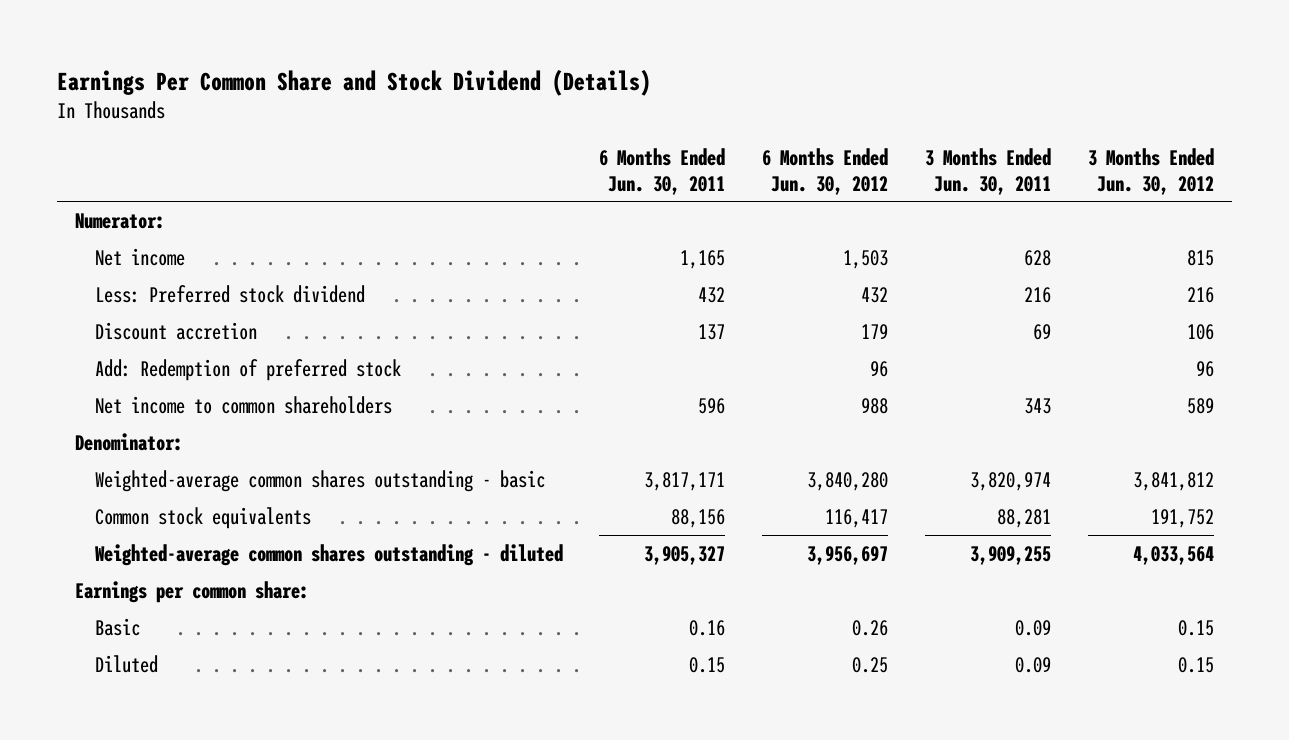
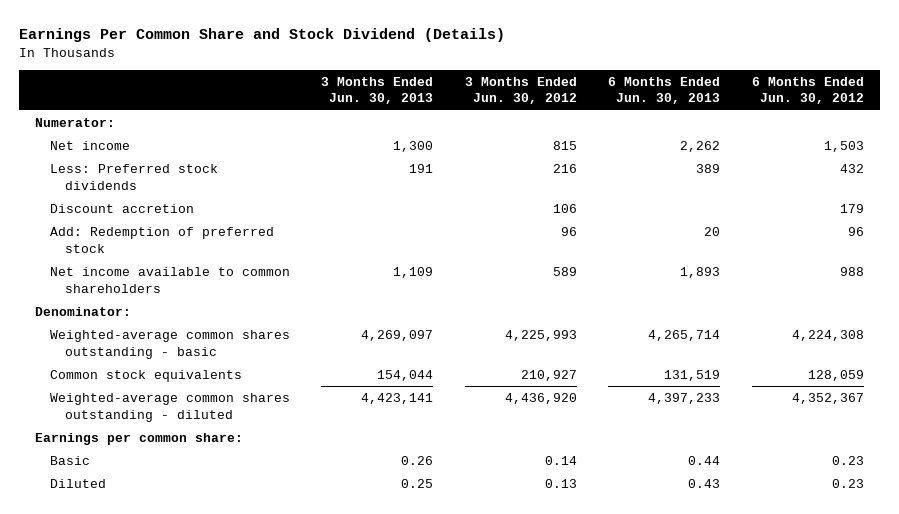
[599,148,726,195] 6 Months Ended Jun. 30, 2011 -> none
[924,148,1051,195] 3 Months Ended Jun. 30, 2011 -> none
none -> [321,76,434,105] 3 Months Ended Jun. 30, 2013
none -> [608,76,721,105] 6 Months Ended Jun. 30, 2013
[94,284,365,303] Less: Preferred stock dividend -> [49,163,218,190] Less: Preferred stock dividends
[94,395,392,414] Net income to common shareholders -> [49,266,290,293] Net income available to common shareholders
[807,471,889,491] 3,840,280 -> [791,329,864,341] 4,224,308
[1132,471,1214,491] 3,841,812 -> [504,329,577,341] 4,225,993
[825,508,889,528] 116,417 -> [807,369,864,381] 128,059
[1150,508,1214,528] 191,752 -> [520,369,577,381] 210,927
[807,545,889,565] 3,956,697 -> [791,392,864,404] 4,352,367
[1132,545,1214,565] 4,033,564 -> [504,392,577,404] 4,436,920
[852,619,889,636] 0.26 -> [831,455,864,465] 0.23
[1177,619,1214,636] 0.15 -> [544,455,577,465] 0.14
[852,656,889,673] 0.25 -> [831,478,864,488] 0.23
[1177,656,1214,673] 0.15 -> [544,478,577,488] 0.13

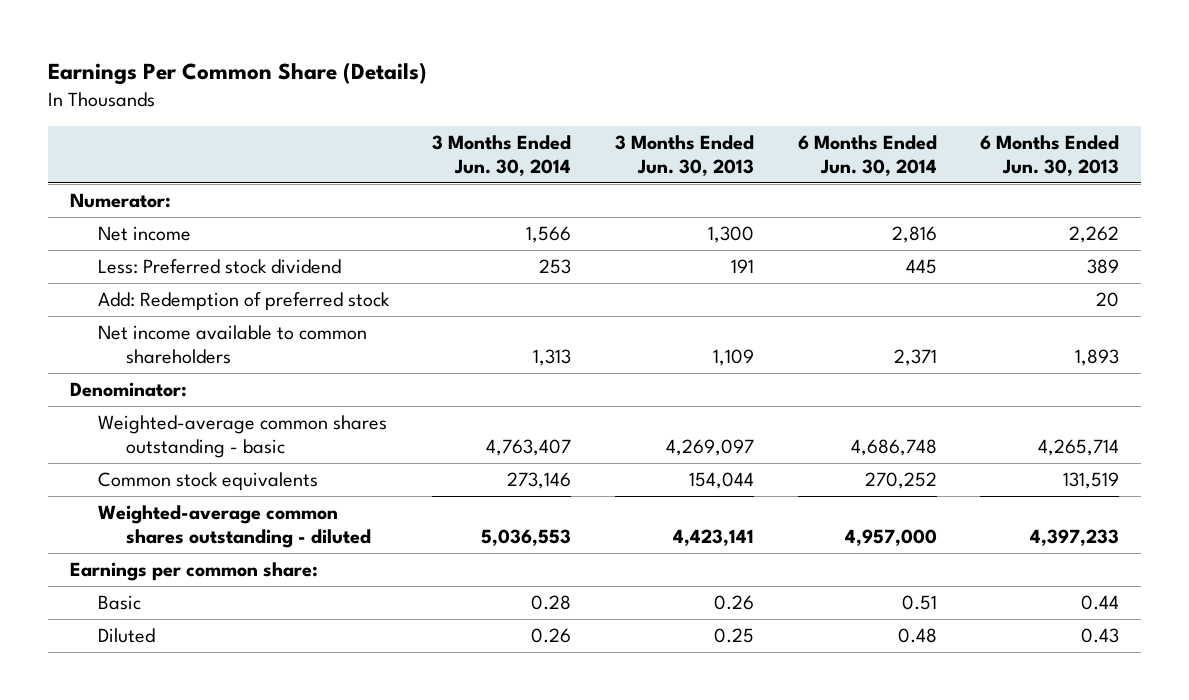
[19,28,506,43] Earnings Per Common Share and Stock Dividend (Details) -> [48,62,428,86] Earnings Per Common Share (Details)
[464,76,577,105] 3 Months Ended Jun. 30, 2012 -> none
[751,76,864,105] 6 Months Ended Jun. 30, 2012 -> none
none -> [432,134,572,176] 3 Months Ended Jun. 30, 2014
none -> [797,134,937,176] 6 Months Ended Jun. 30, 2014
[49,203,194,213] Discount accretion -> none
[49,163,218,190] Less: Preferred stock dividends -> [97,258,341,274] Less: Preferred stock dividend

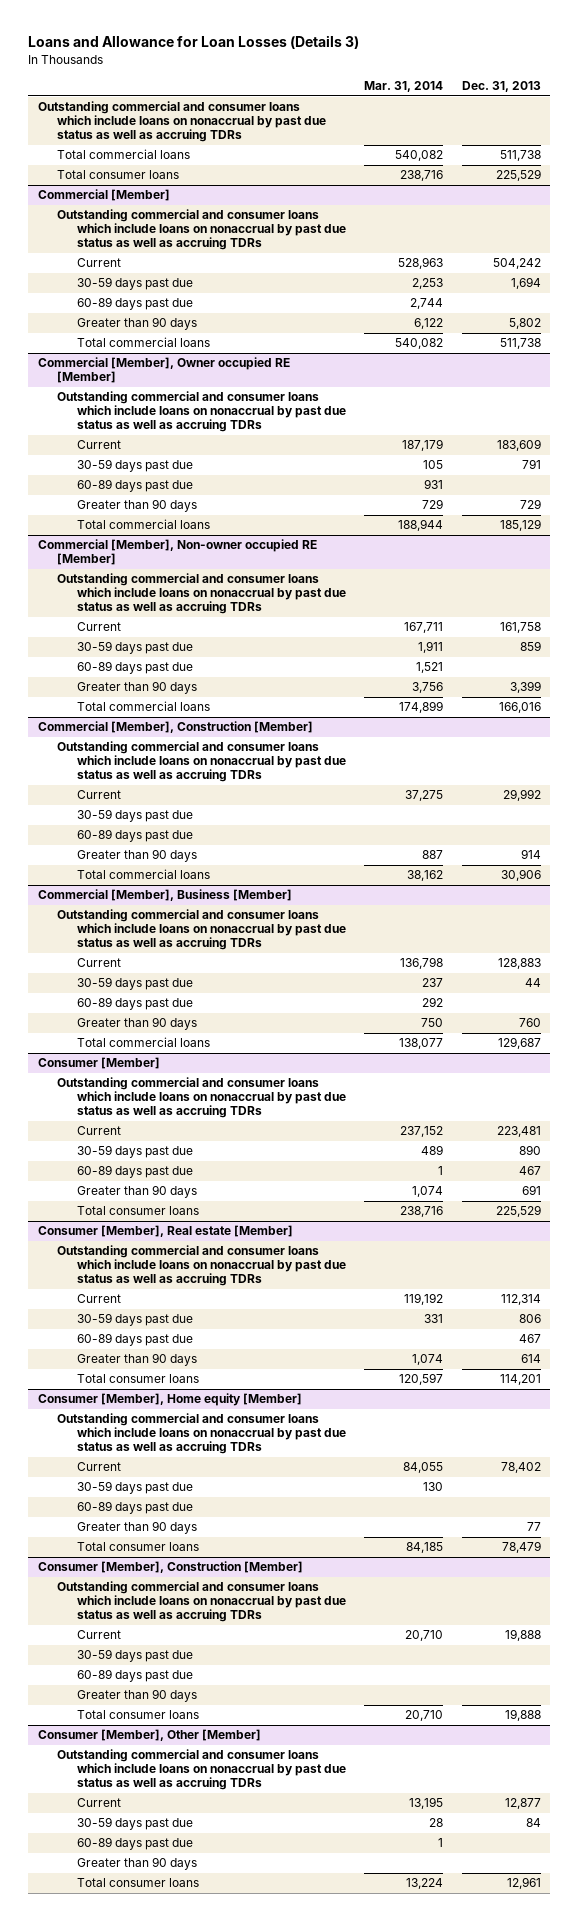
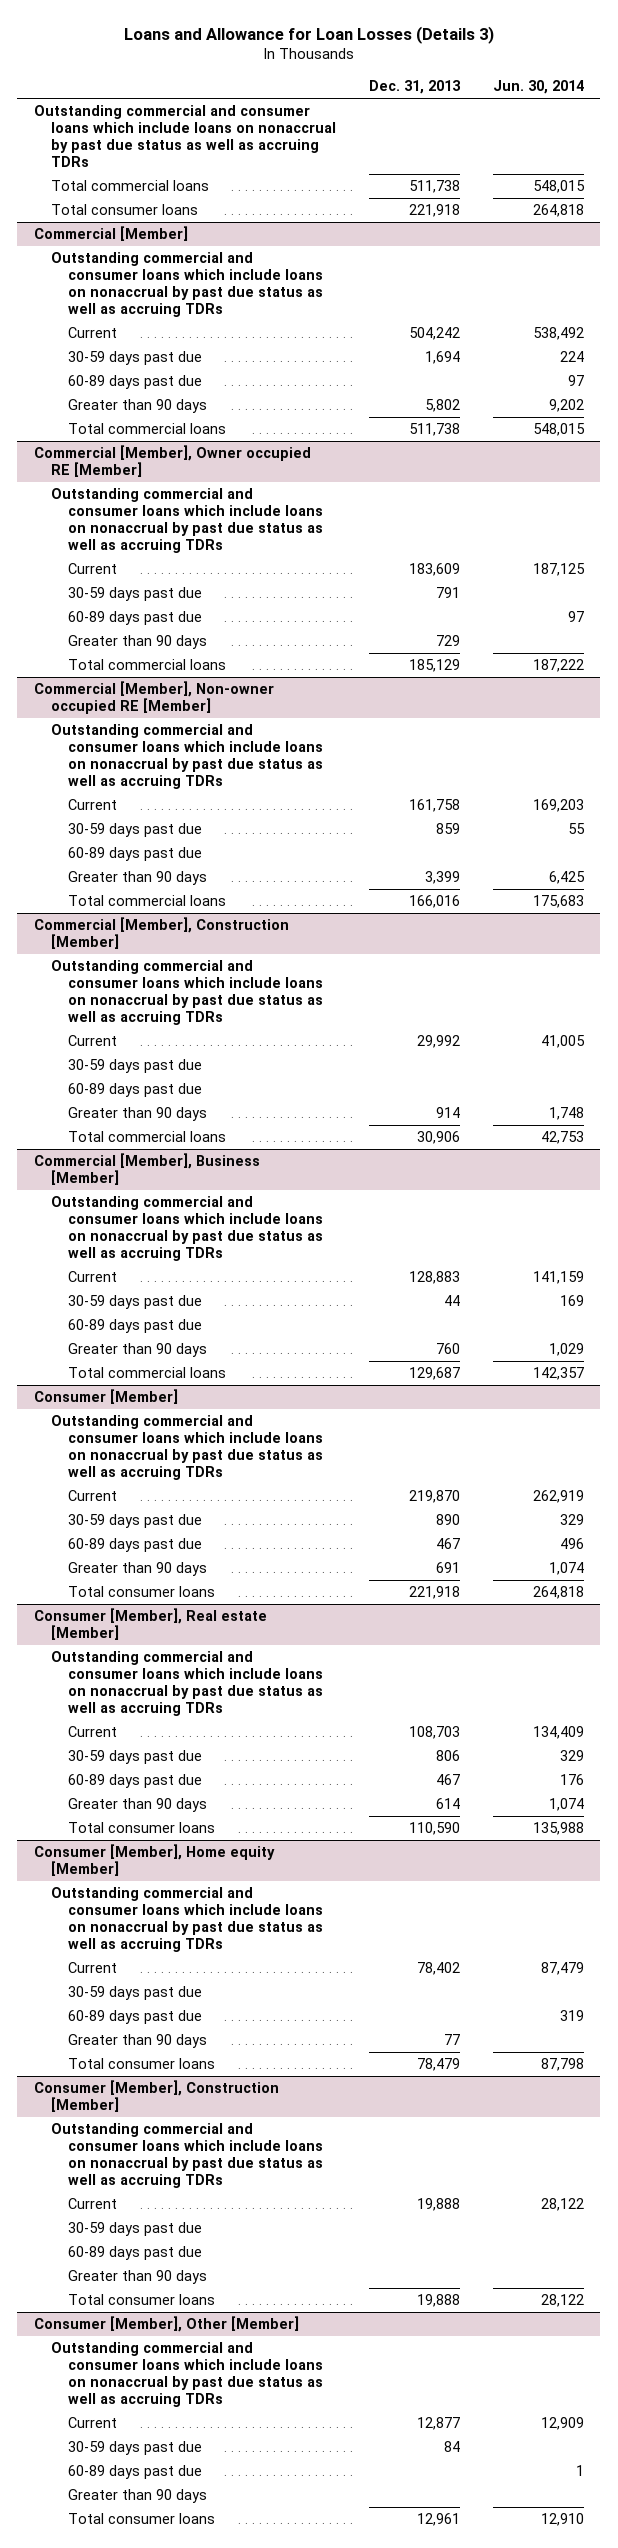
[364,81,444,93] Mar. 31, 2014 -> none
none -> [492,80,584,95] Jun. 30, 2014
[496,169,542,182] 225,529 -> [408,204,460,218] 221,918
[497,1126,542,1138] 223,481 -> [408,1490,460,1504] 219,870
[496,1205,542,1218] 225,529 -> [408,1586,460,1600] 221,918
[501,1294,542,1306] 112,314 -> [408,1726,460,1740] 108,703
[500,1374,542,1386] 114,201 -> [408,1822,460,1836] 110,590

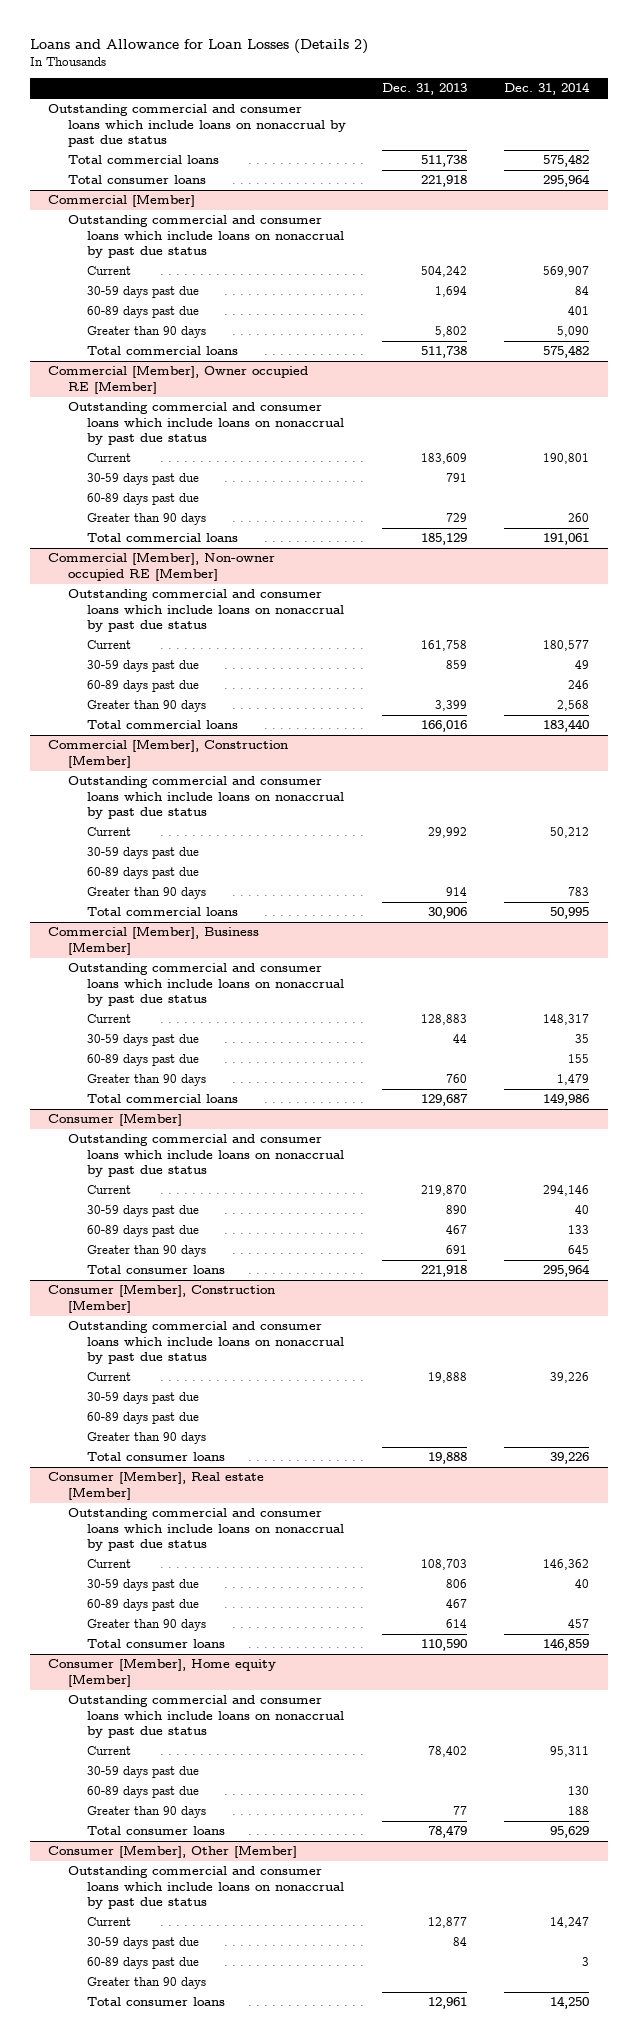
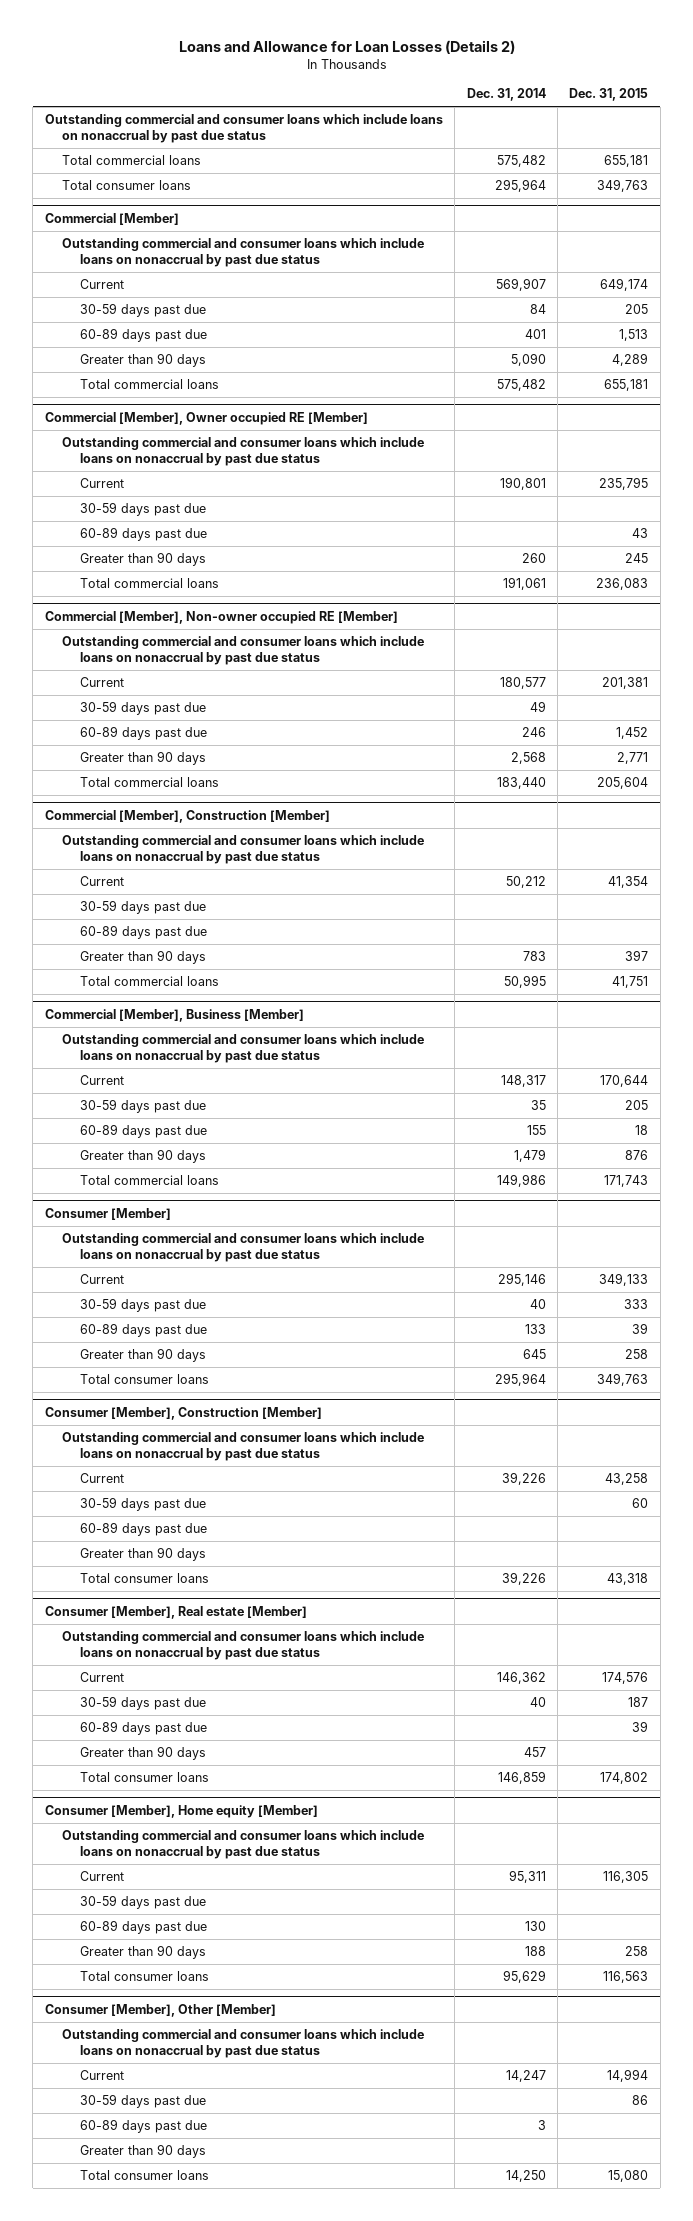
[382,83,468,96] Dec. 31, 2013 -> none
none -> [569,88,649,102] Dec. 31, 2015
[543,1185,590,1197] 294,146 -> [497,1273,546,1287] 295,146

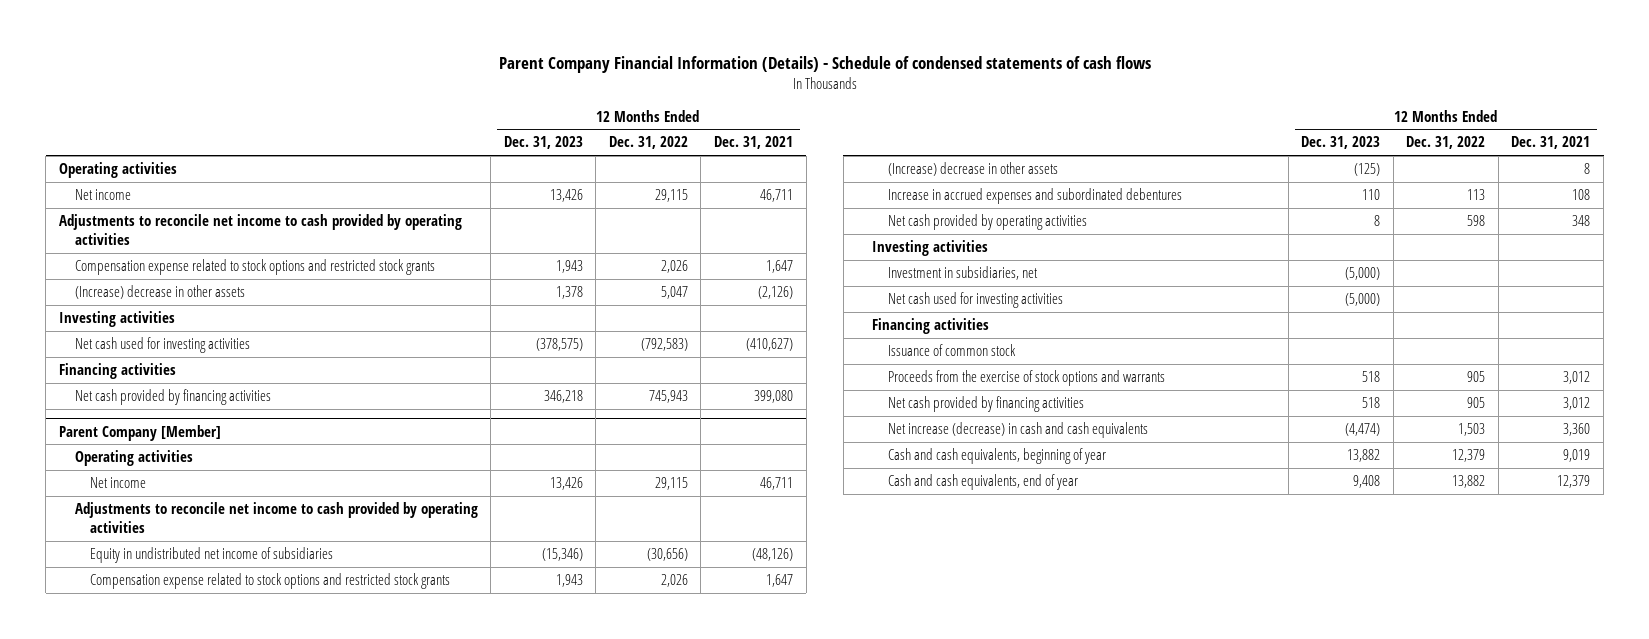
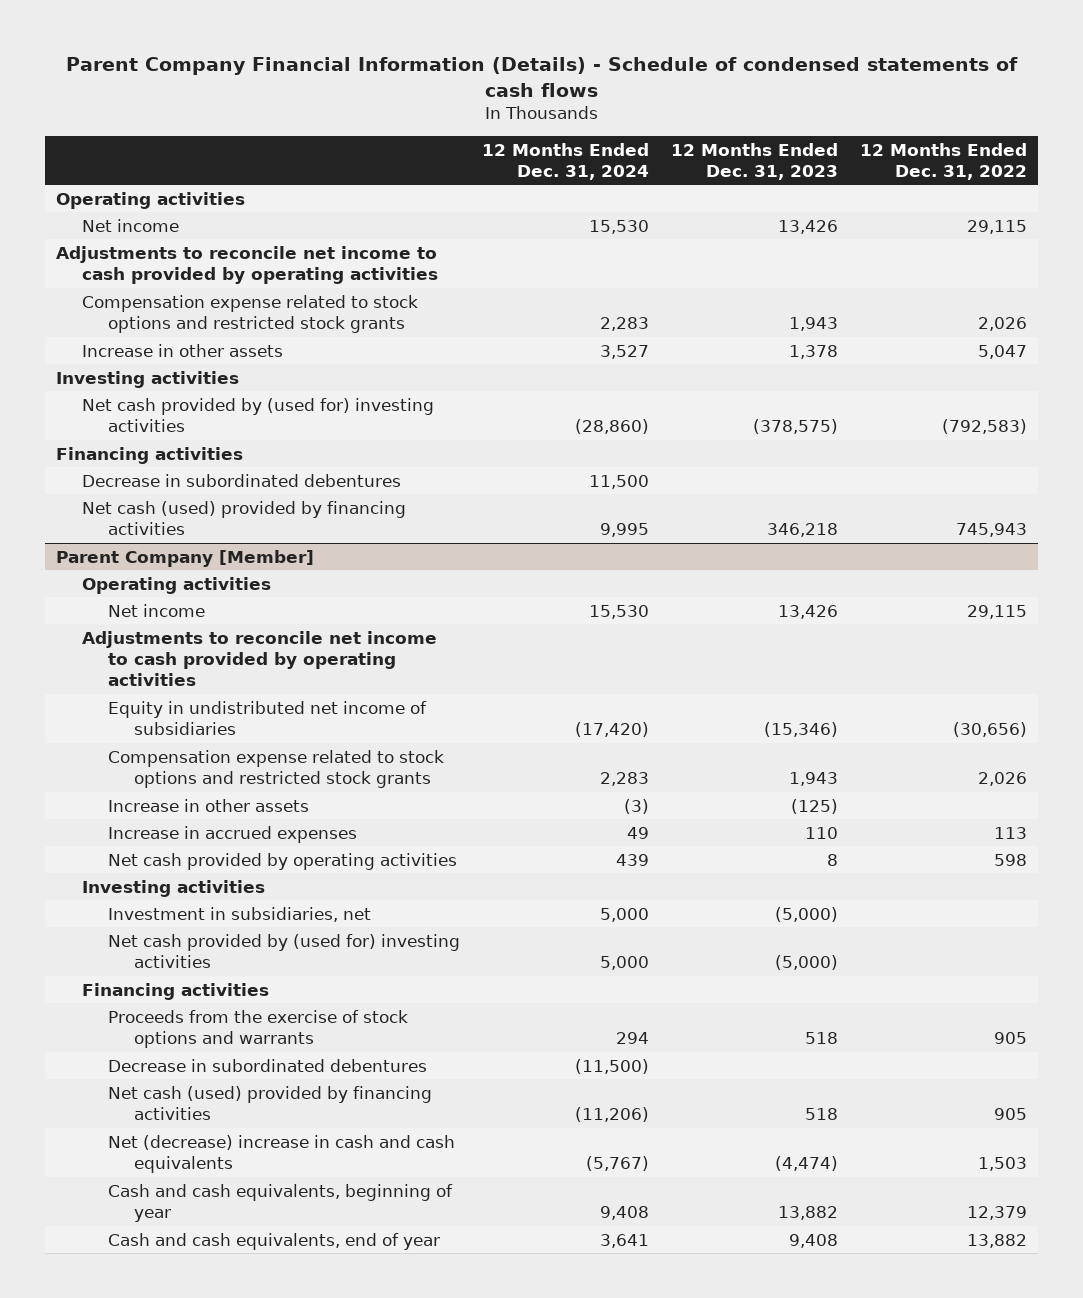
[714,136,794,150] Dec. 31, 2021 -> none
none -> [481,142,649,180] 12 Months Ended Dec. 31, 2024
[74,285,245,300] (Increase) decrease in other assets -> [81,343,283,357] Increase in other assets
[74,337,250,354] Net cash used for investing activities -> [81,397,434,432] Net cash provided by (used for) investing activities
none -> [81,473,401,487] Decrease in subordinated debentures
[74,389,271,406] Net cash provided by financing activities -> [81,500,406,535] Net cash (used) provided by financing activities
[887,162,1058,177] (Increase) decrease in other assets -> [107,798,309,812] Increase in other assets
[887,188,1182,205] Increase in accrued expenses and subordinated debentures -> [107,825,357,843] Increase in accrued expenses
[887,292,1063,309] Net cash used for investing activities -> [107,933,460,968] Net cash provided by (used for) investing activities
[887,344,1016,357] Issuance of common stock -> none
none -> [107,1058,427,1072] Decrease in subordinated debentures
[887,396,1084,413] Net cash provided by financing activities -> [107,1085,432,1120] Net cash (used) provided by financing activities
[887,422,1148,439] Net increase (decrease) in cash and cash equivalents -> [107,1134,455,1173] Net (decrease) increase in cash and cash equivalents

